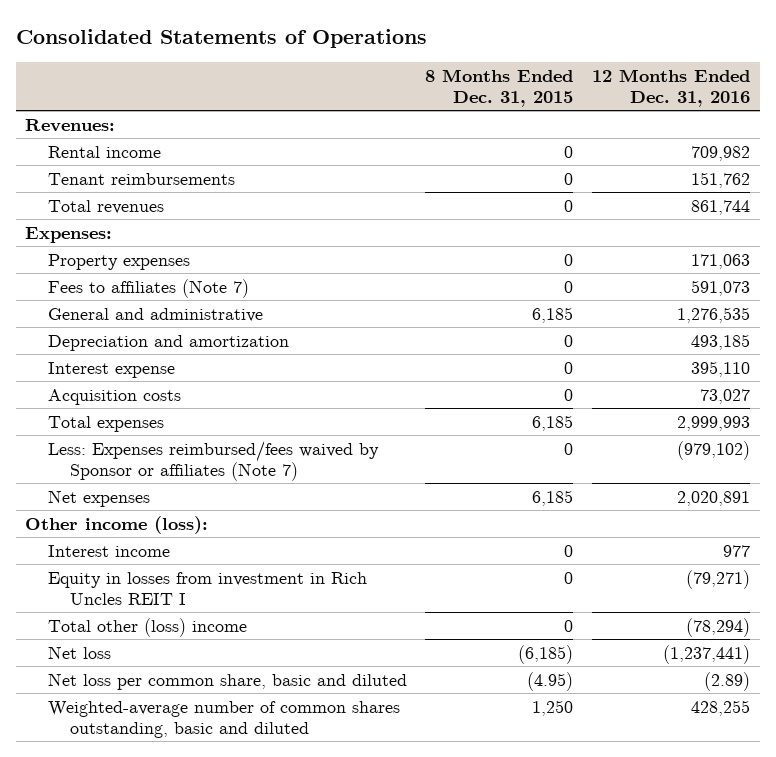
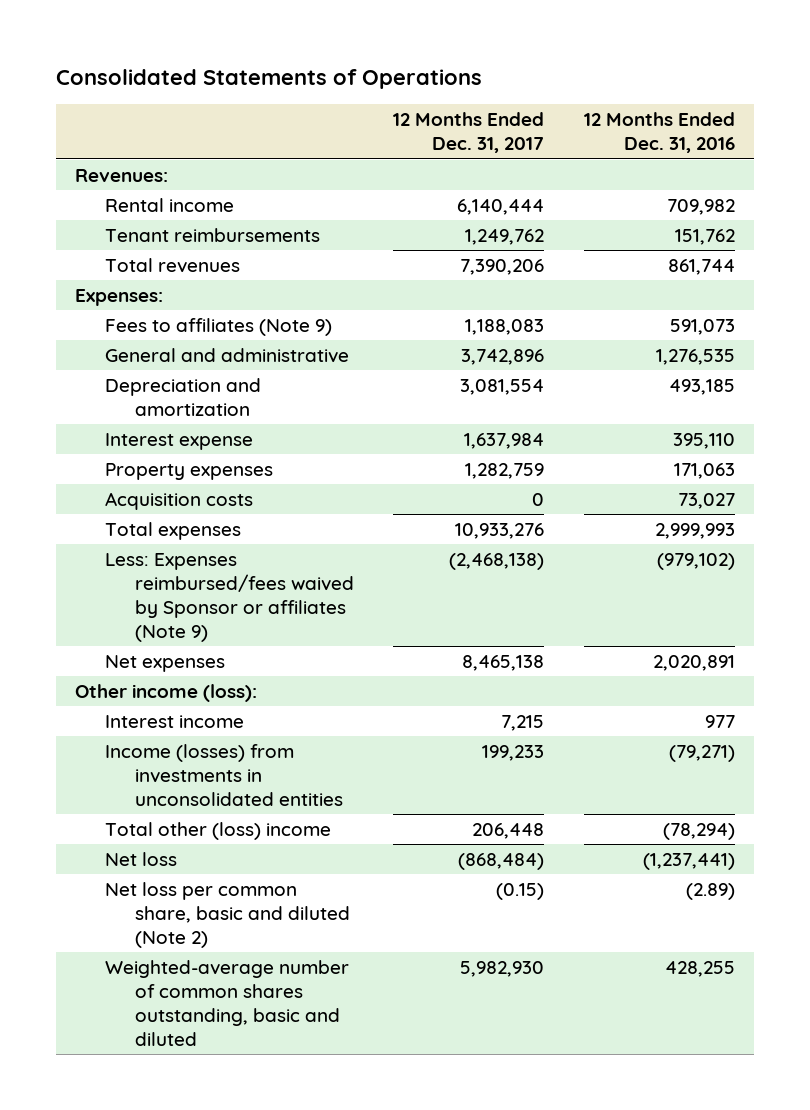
[425,68,574,108] 8 Months Ended Dec. 31, 2015 -> none
none -> [393,112,545,154] 12 Months Ended Dec. 31, 2017
[47,278,249,298] Fees to affiliates (Note 7) -> [105,317,333,336] Fees to affiliates (Note 9)
[47,253,190,270] Property expenses -> [105,462,274,480] Property expenses
[47,440,379,482] Less: Expenses reimbursed/fees waived by Sponsor or affiliates (Note 7) -> [105,552,355,642] Less: Expenses reimbursed/fees waived by Sponsor or affiliates (Note 9)
[47,571,367,606] Equity in losses from investment in Rich Uncles REIT I -> [105,743,344,806] Income (losses) from investments in unconsolidated entities
[47,672,407,690] Net loss per common share, basic and diluted -> [105,881,351,948] Net loss per common share, basic and diluted (Note 2)

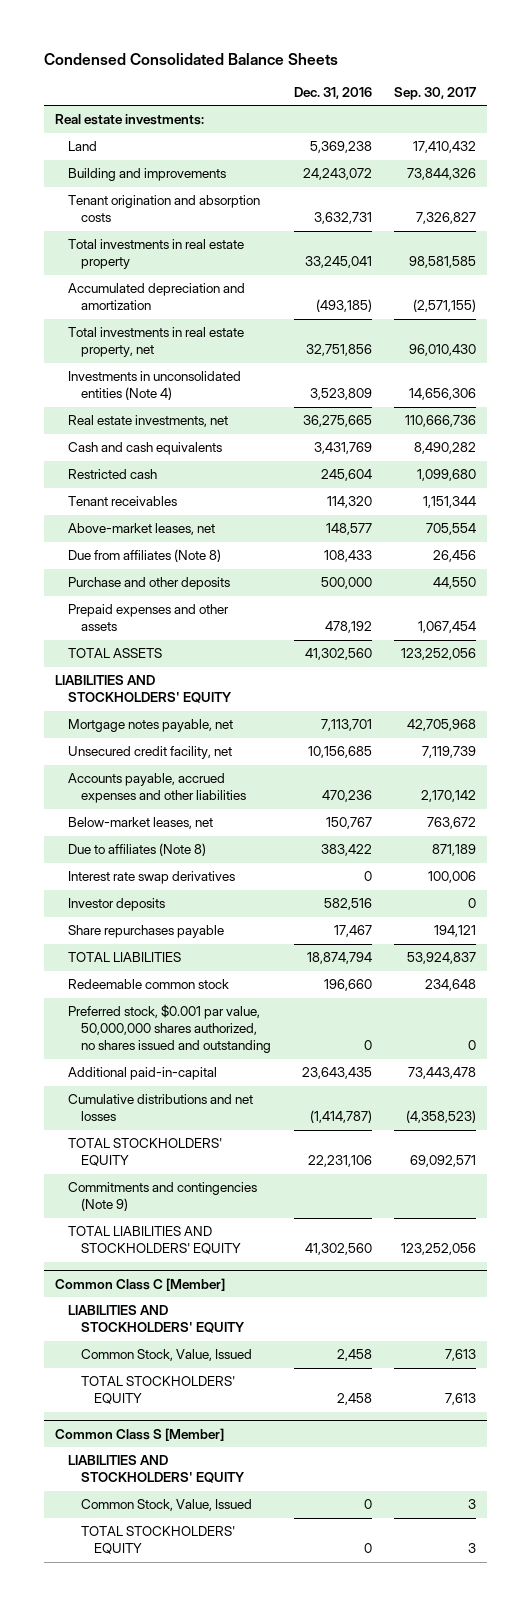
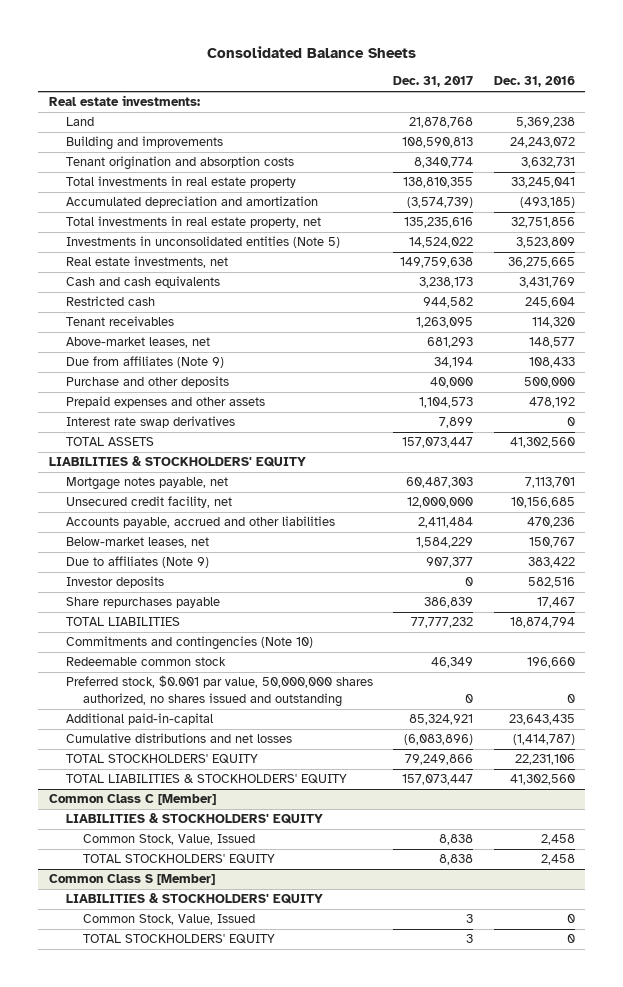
[43,53,338,66] Condensed Consolidated Balance Sheets -> [206,46,416,59] Consolidated Balance Sheets
[394,86,477,100] Sep. 30, 2017 -> none
none -> [393,76,474,88] Dec. 31, 2017
[68,371,242,401] Investments in unconsolidated entities (Note 4) -> [65,236,340,249] Investments in unconsolidated entities (Note 5)
[68,549,222,563] Due from affiliates (Note 8) -> [65,356,224,369] Due from affiliates (Note 9)
[68,871,236,885] Interest rate swap derivatives -> [65,416,235,429] Interest rate swap derivatives
[55,675,233,704] LIABILITIES AND STOCKHOLDERS' EQUITY -> [48,456,306,468] LIABILITIES & STOCKHOLDERS' EQUITY
[68,773,247,804] Accounts payable, accrued expenses and other liabilities -> [65,516,335,529] Accounts payable, accrued and other liabilities
[68,843,207,857] Due to affiliates (Note 8) -> [65,556,209,569] Due to affiliates (Note 9)
none -> [65,636,313,651] Commitments and contingencies (Note 10)
[68,1182,258,1212] Commitments and contingencies (Note 9) -> none
[68,1226,242,1255] TOTAL LIABILITIES AND STOCKHOLDERS' EQUITY -> [65,774,347,785] TOTAL LIABILITIES & STOCKHOLDERS' EQUITY
[68,1305,246,1334] LIABILITIES AND STOCKHOLDERS' EQUITY -> [65,813,323,825] LIABILITIES & STOCKHOLDERS' EQUITY
[68,1455,246,1484] LIABILITIES AND STOCKHOLDERS' EQUITY -> [65,893,323,905] LIABILITIES & STOCKHOLDERS' EQUITY

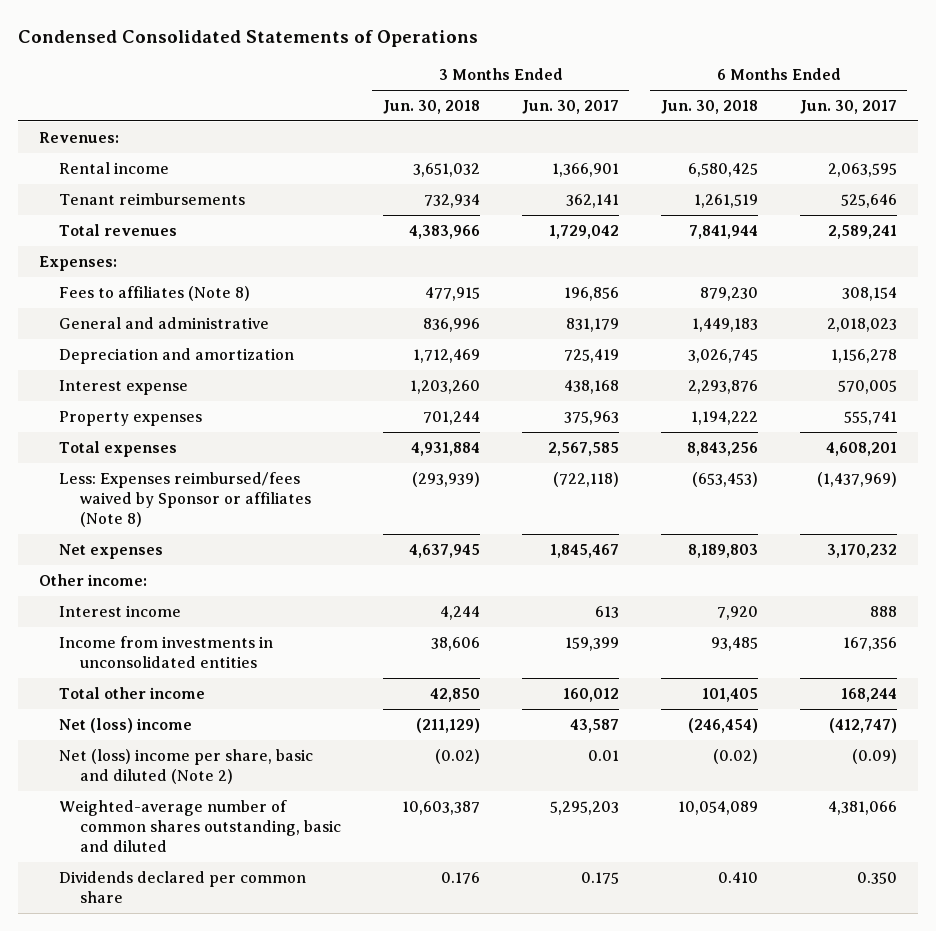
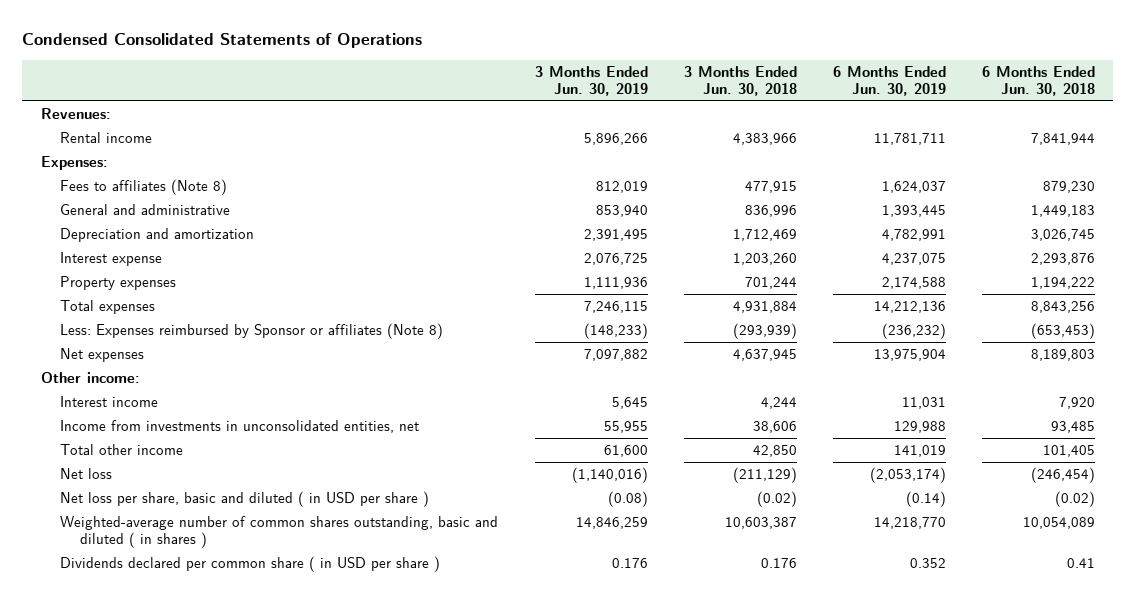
[521,100,619,115] Jun. 30, 2017 -> none
[799,100,897,115] Jun. 30, 2017 -> none
none -> [534,65,648,96] 3 Months Ended Jun. 30, 2019
none -> [832,65,946,96] 6 Months Ended Jun. 30, 2019
[59,193,246,206] Tenant reimbursements -> none
[59,224,178,237] Total revenues -> none
[412,163,480,178] 3,651,032 -> [732,132,797,145] 4,383,966
[687,163,758,178] 6,580,425 -> [1030,132,1095,145] 7,841,944
[59,472,311,528] Less: Expenses reimbursed/fees waived by Sponsor or affiliates (Note 8) -> [60,322,444,339] Less: Expenses reimbursed by Sponsor or affiliates (Note 8)
[59,636,274,669] Income from investments in unconsolidated entities -> [60,419,420,433] Income from investments in unconsolidated entities, net
[59,718,193,734] Net (loss) income -> [60,467,113,479] Net loss
[59,749,314,785] Net (loss) income per share, basic and diluted (Note 2) -> [60,490,430,507] Net loss per share, basic and diluted ( in USD per share )
[59,800,341,853] Weighted-average number of common shares outstanding, basic and diluted -> [60,515,499,549] Weighted-average number of common shares outstanding, basic and diluted ( in shares )
[59,871,307,904] Dividends declared per common share -> [60,555,441,572] Dividends declared per common share ( in USD per share )
[717,872,758,884] 0.410 -> [1066,557,1095,568] 0.41

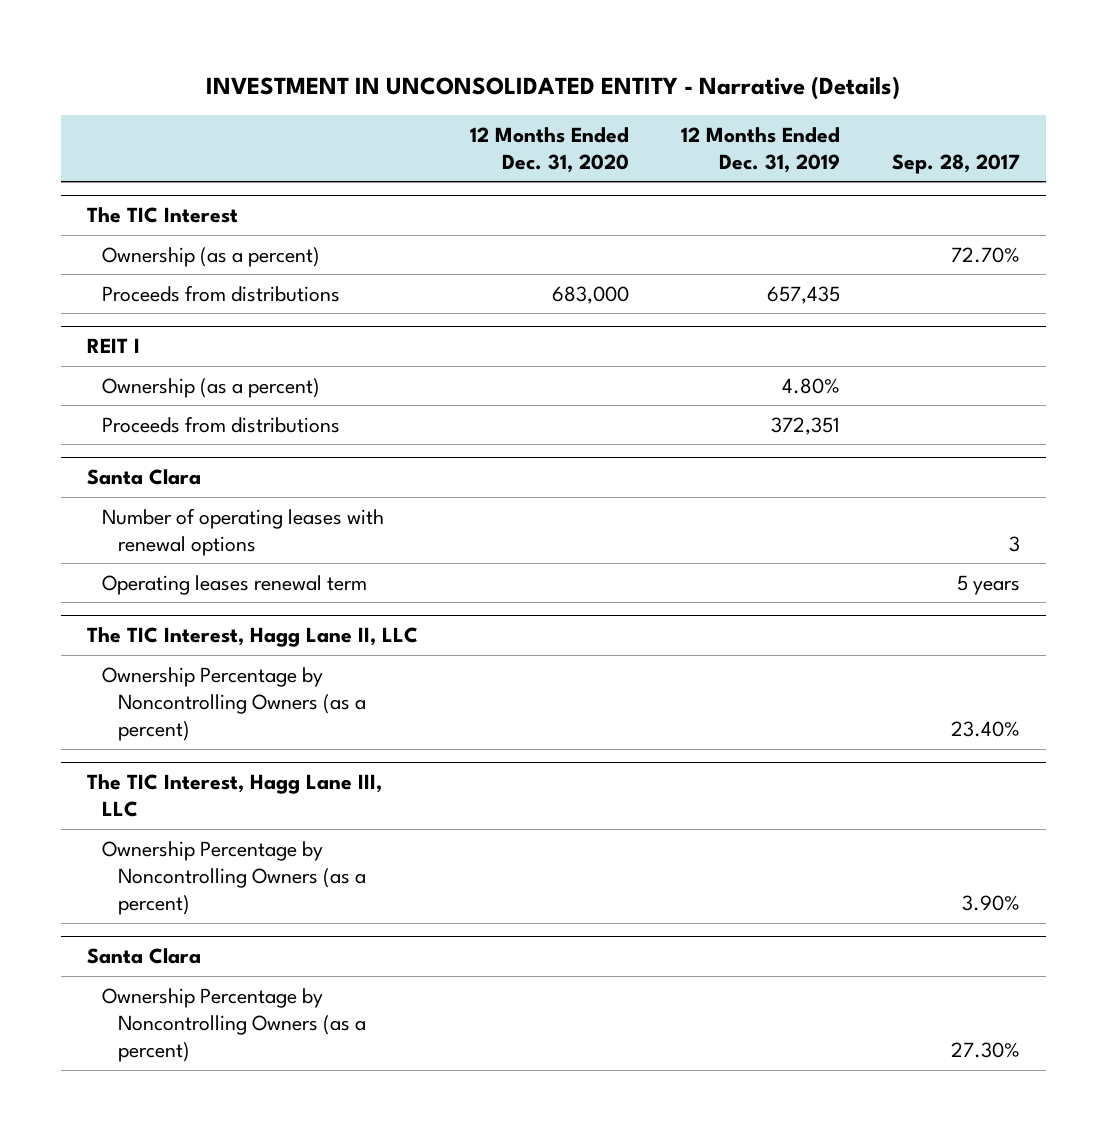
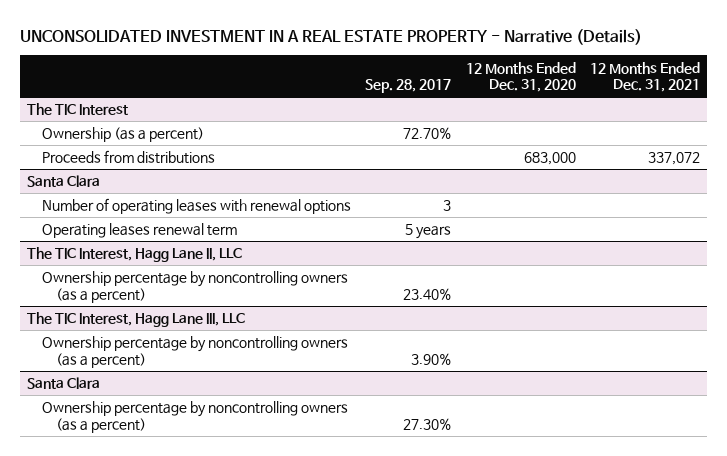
[206,75,901,100] INVESTMENT IN UNCONSOLIDATED ENTITY - Narrative (Details) -> [19,28,642,45] UNCONSOLIDATED INVESTMENT IN A REAL ESTATE PROPERTY - Narrative (Details)
[680,126,840,173] 12 Months Ended Dec. 31, 2019 -> none
none -> [590,61,701,93] 12 Months Ended Dec. 31, 2021
[86,338,140,354] REIT I -> none
[102,377,321,398] Ownership (as a percent) -> none
[102,415,341,433] Proceeds from distributions -> none
[102,666,366,742] Ownership Percentage by Noncontrolling Owners (as a percent) -> [41,271,348,303] Ownership percentage by noncontrolling owners (as a percent)
[102,840,366,916] Ownership Percentage by Noncontrolling Owners (as a percent) -> [41,336,348,368] Ownership percentage by noncontrolling owners (as a percent)
[102,987,366,1063] Ownership Percentage by Noncontrolling Owners (as a percent) -> [41,401,348,433] Ownership percentage by noncontrolling owners (as a percent)

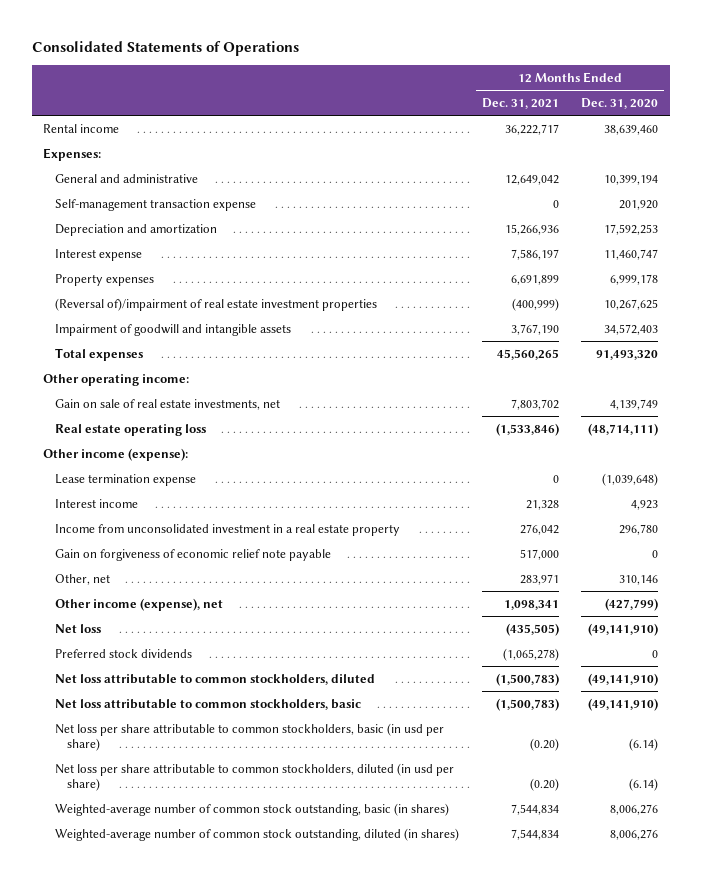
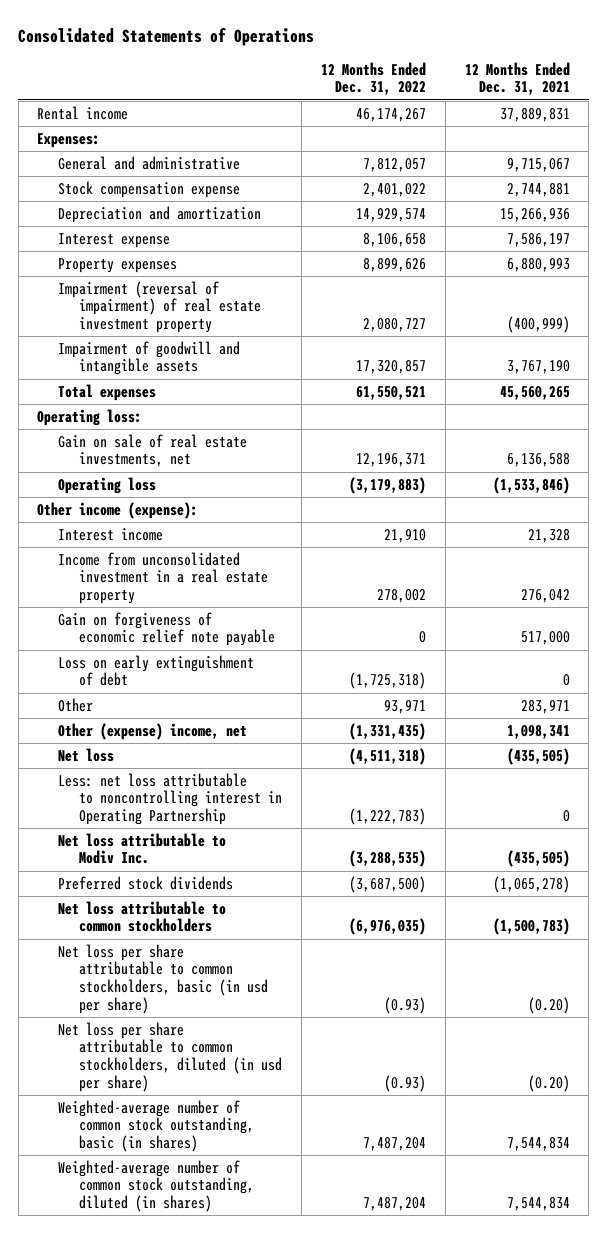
[581,98,659,110] Dec. 31, 2020 -> none
none -> [320,61,426,96] 12 Months Ended Dec. 31, 2022
[504,123,559,135] 36,222,717 -> [499,107,570,122] 37,889,831
[54,198,256,211] Self-management transaction expense -> none
[504,174,559,185] 12,649,042 -> [506,157,570,172] 9,715,067
none -> [58,180,241,198] Stock compensation expense
[510,274,559,285] 6,691,899 -> [506,257,570,272] 6,880,993
[54,297,377,311] (Reversal of)/impairment of real estate investment properties -> [58,280,262,333] Impairment (reversal of impairment) of real estate investment property
[42,373,189,386] Other operating income: -> [37,408,143,426] Operating loss:
[510,398,559,410] 7,803,702 -> [506,453,570,468] 6,136,588
[54,423,206,436] Real estate operating loss -> [58,476,157,494] Operating loss
[54,473,196,486] Lease termination expense -> none
none -> [58,654,255,687] Loss on early extinguishment of debt
[54,573,110,585] Other, net -> [58,697,94,712] Other
[54,597,223,611] Other income (expense), net -> [58,722,248,740] Other (expense) income, net
none -> [58,772,283,825] Less: net loss attributable to noncontrolling interest in Operating Partnership
none -> [58,832,227,865] Net loss attributable to Modiv Inc.
[54,673,375,685] Net loss attributable to common stockholders, diluted -> none
[54,698,361,710] Net loss attributable to common stockholders, basic -> [58,900,227,933] Net loss attributable to common stockholders

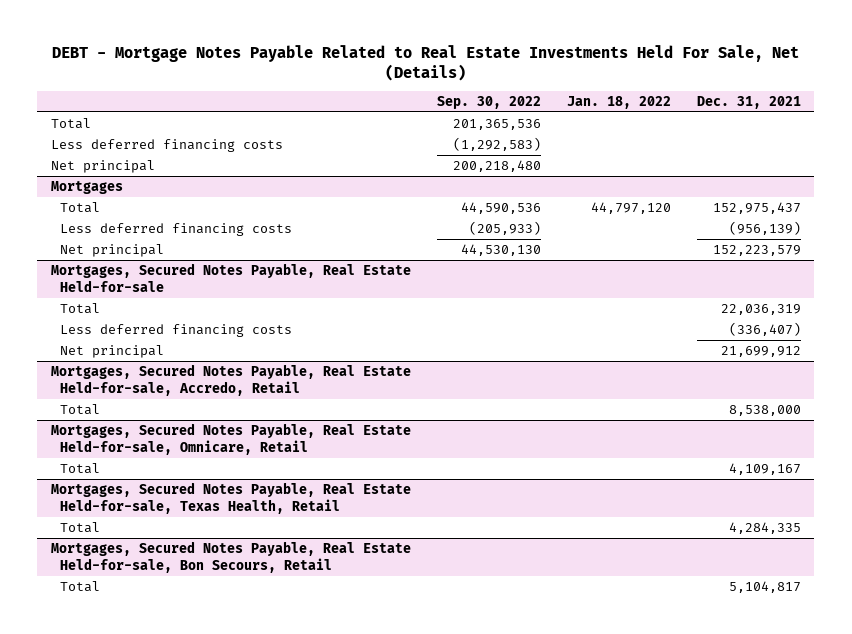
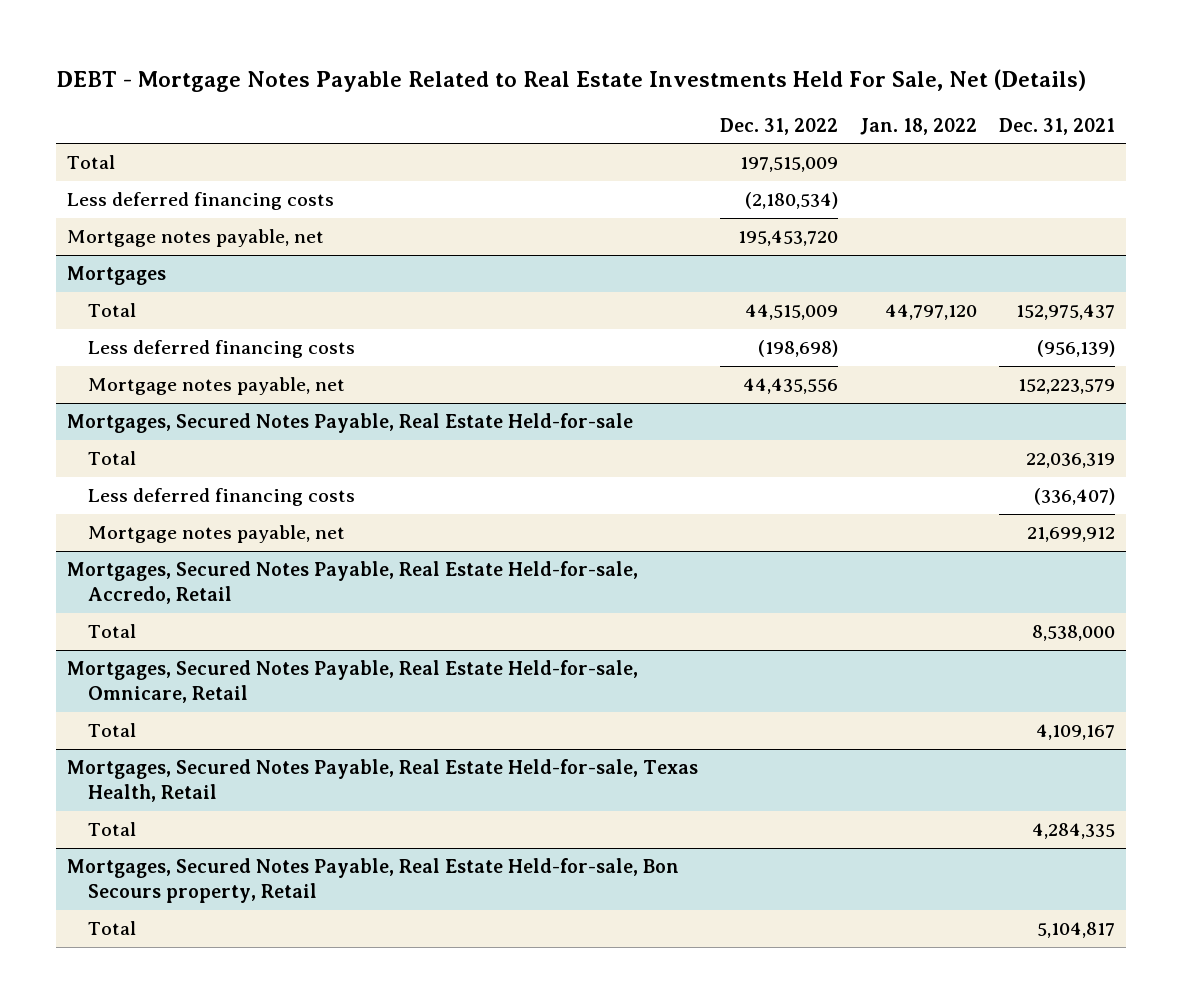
[436,95,541,109] Sep. 30, 2022 -> none
none -> [720,117,839,135] Dec. 31, 2022
[50,160,155,174] Net principal -> [67,229,325,248] Mortgage notes payable, net
[60,244,165,258] Net principal -> [87,377,345,396] Mortgage notes payable, net
[60,345,165,359] Net principal -> [87,525,345,544] Mortgage notes payable, net
[50,541,411,573] Mortgages, Secured Notes Payable, Real Estate Held-for-sale, Bon Secours, Retail -> [67,858,680,904] Mortgages, Secured Notes Payable, Real Estate Held-for-sale, Bon Secours property, Retail

